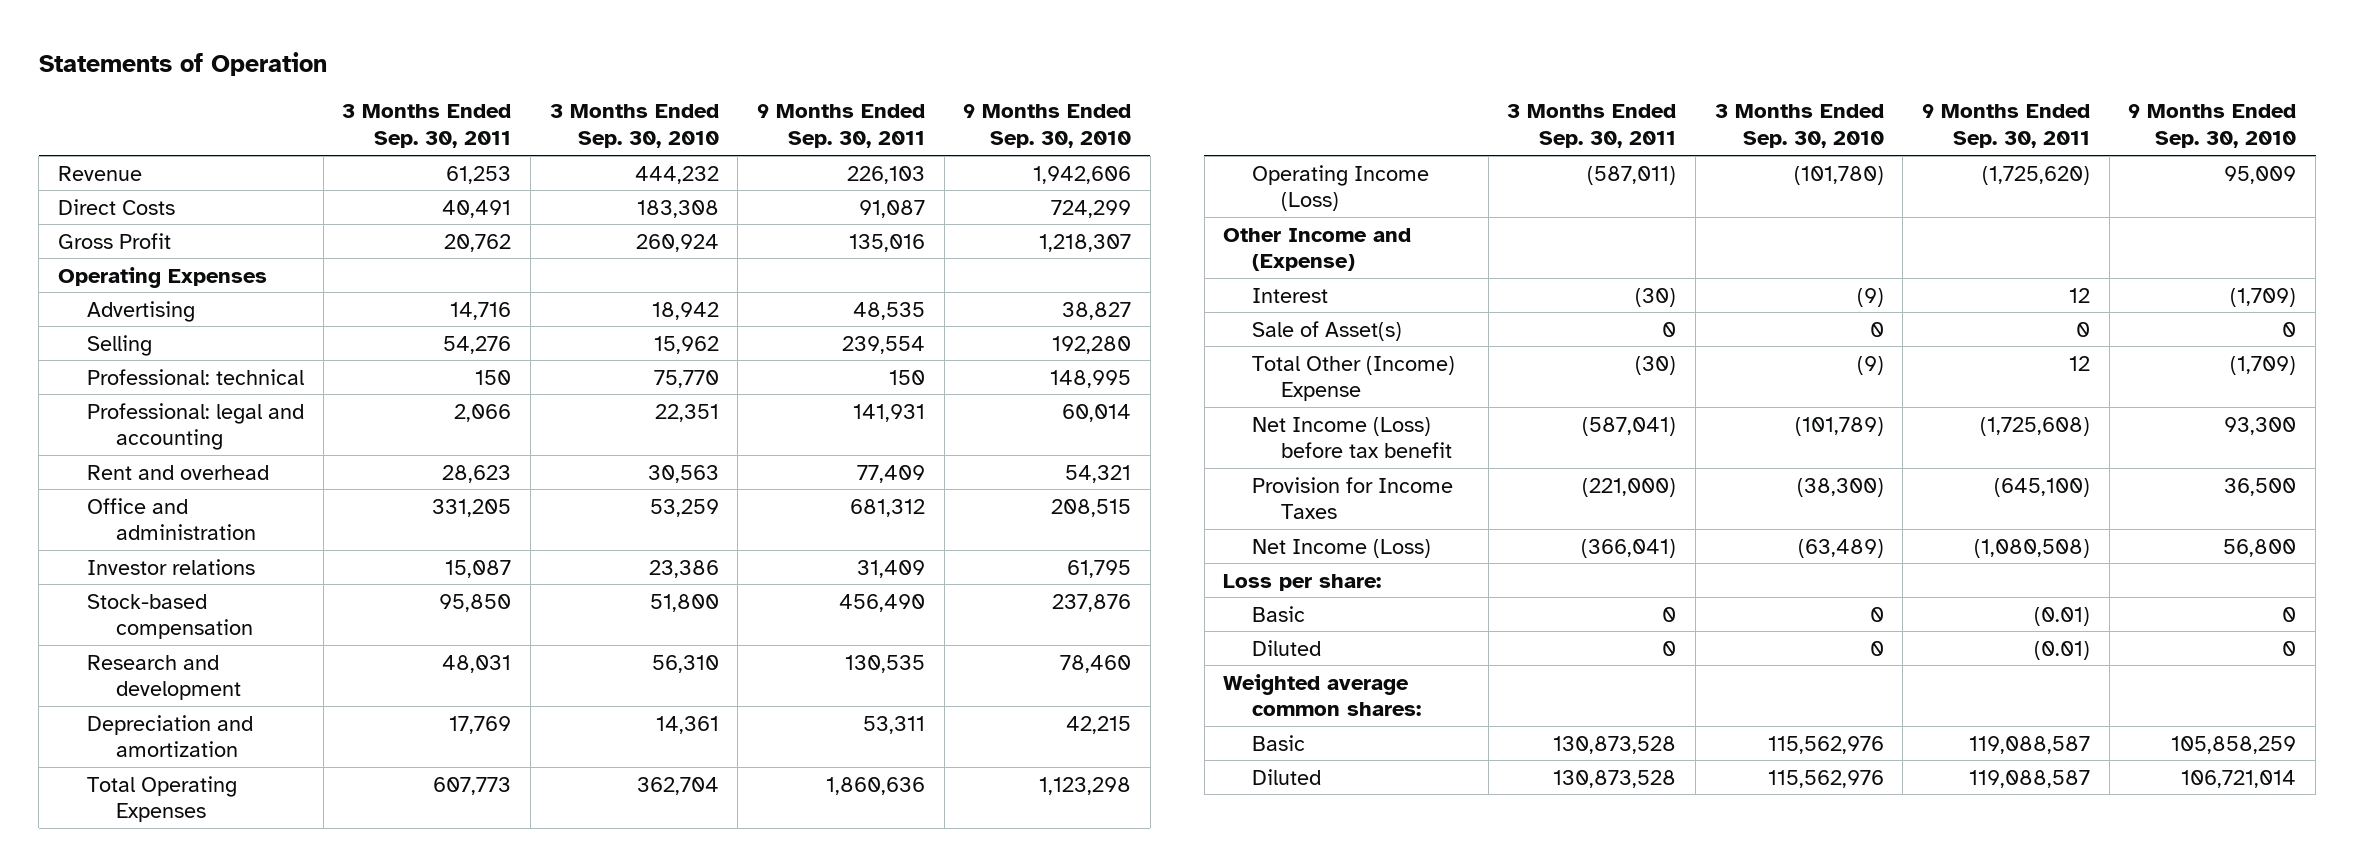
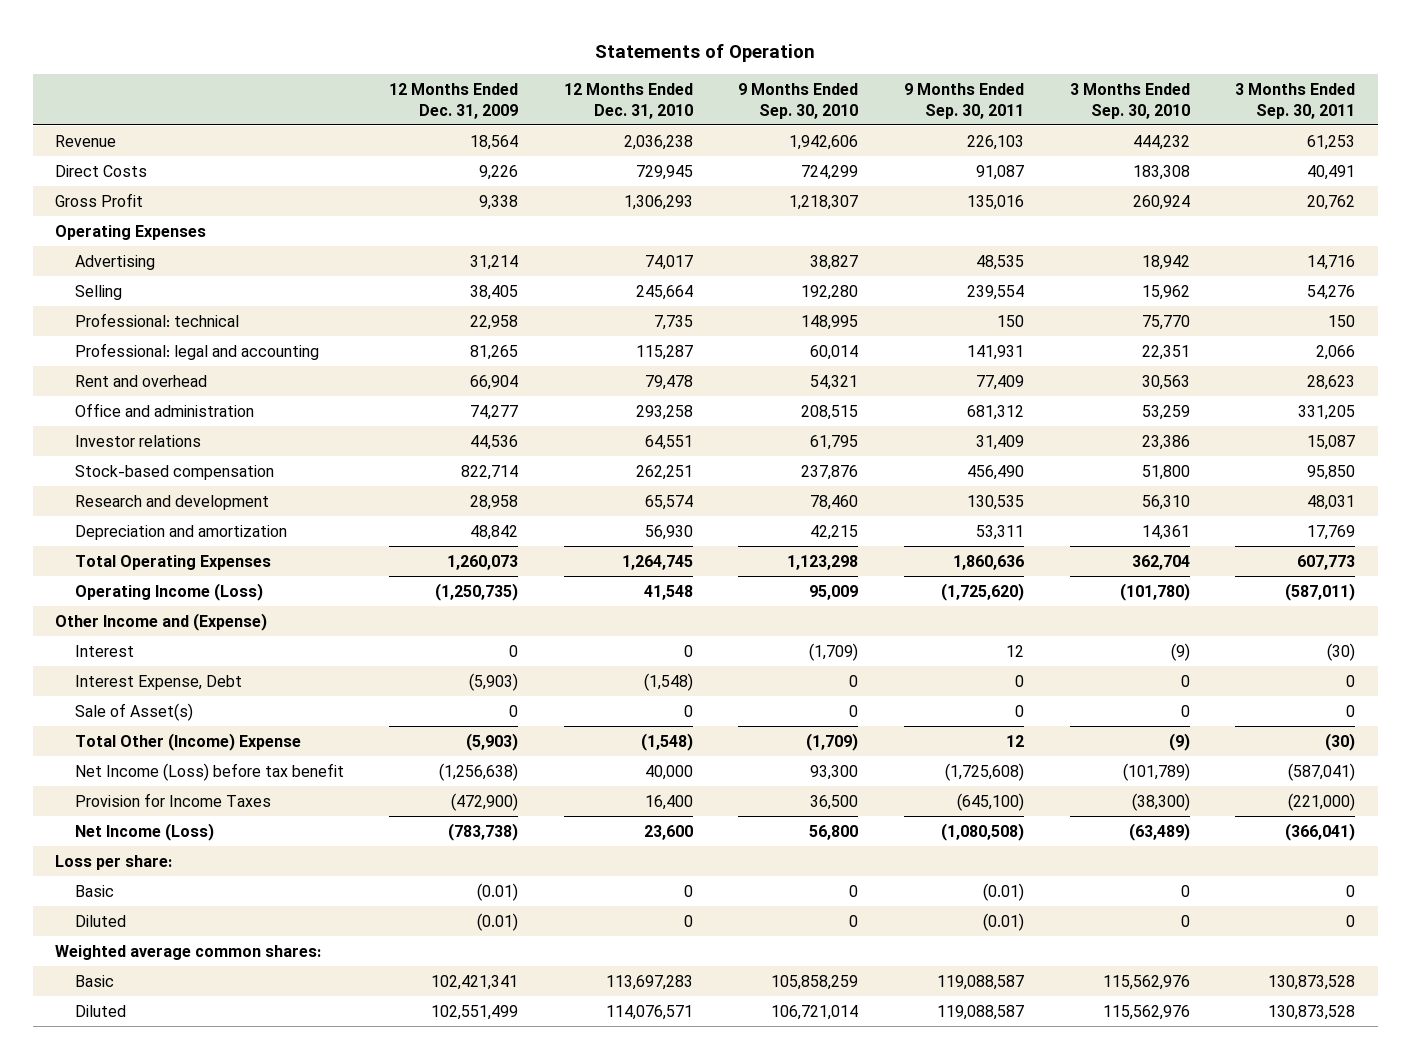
none -> [389,82,519,119] 12 Months Ended Dec. 31, 2009
none -> [563,82,693,119] 12 Months Ended Dec. 31, 2010
none -> [74,674,242,690] Interest Expense, Debt

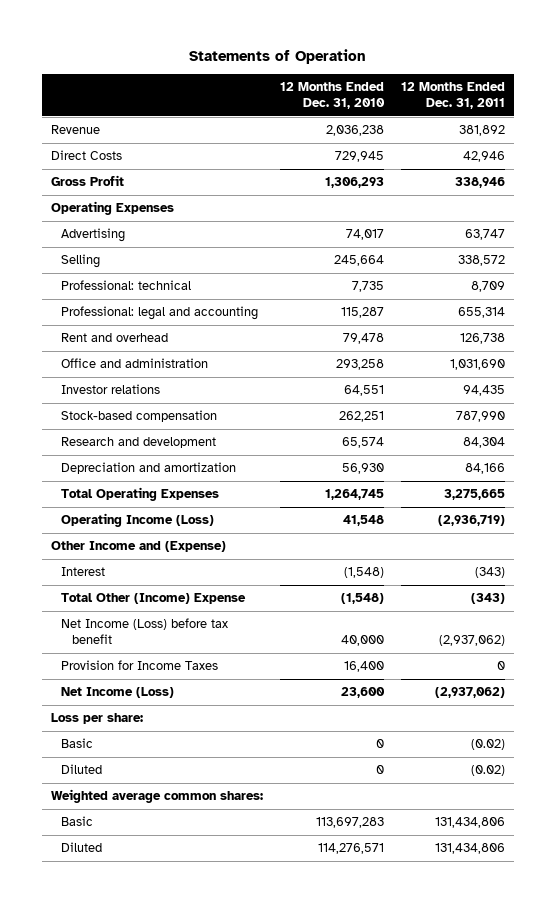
[389,82,519,119] 12 Months Ended Dec. 31, 2009 -> none
[738,82,859,119] 9 Months Ended Sep. 30, 2010 -> none
[904,82,1025,119] 9 Months Ended Sep. 30, 2011 -> none
[1069,82,1190,119] 3 Months Ended Sep. 30, 2010 -> none
[1235,82,1356,119] 3 Months Ended Sep. 30, 2011 -> none
none -> [401,81,506,109] 12 Months Ended Dec. 31, 2011
[74,674,242,690] Interest Expense, Debt -> none
[74,702,193,721] Sale of Asset(s) -> none
[683,644,693,657] 0 -> [343,567,384,579] (1,548)
[605,1004,693,1020] 114,076,571 -> [317,843,384,855] 114,276,571

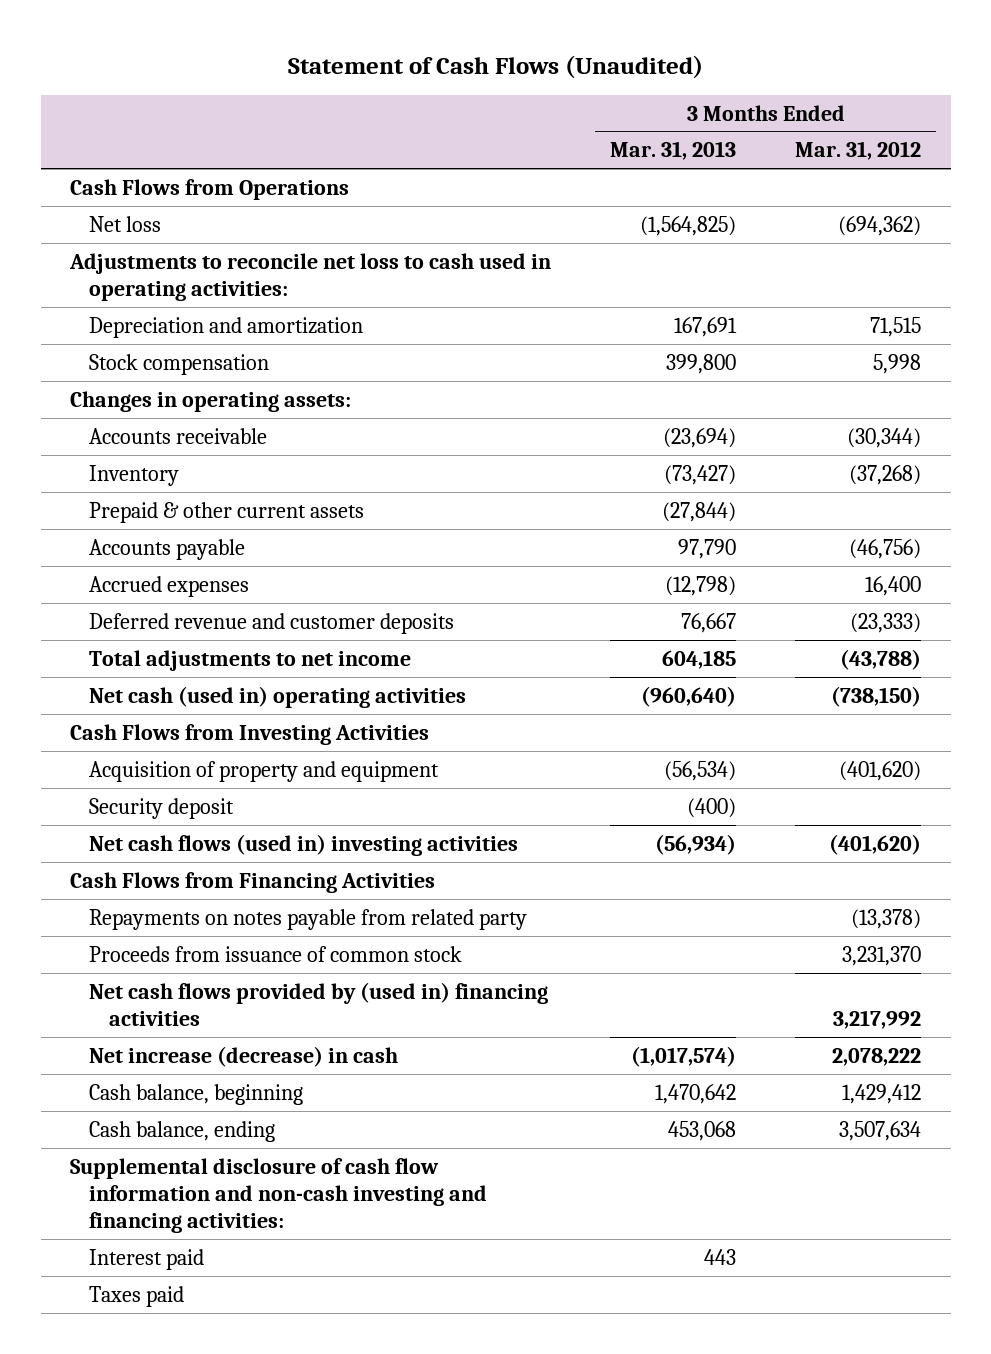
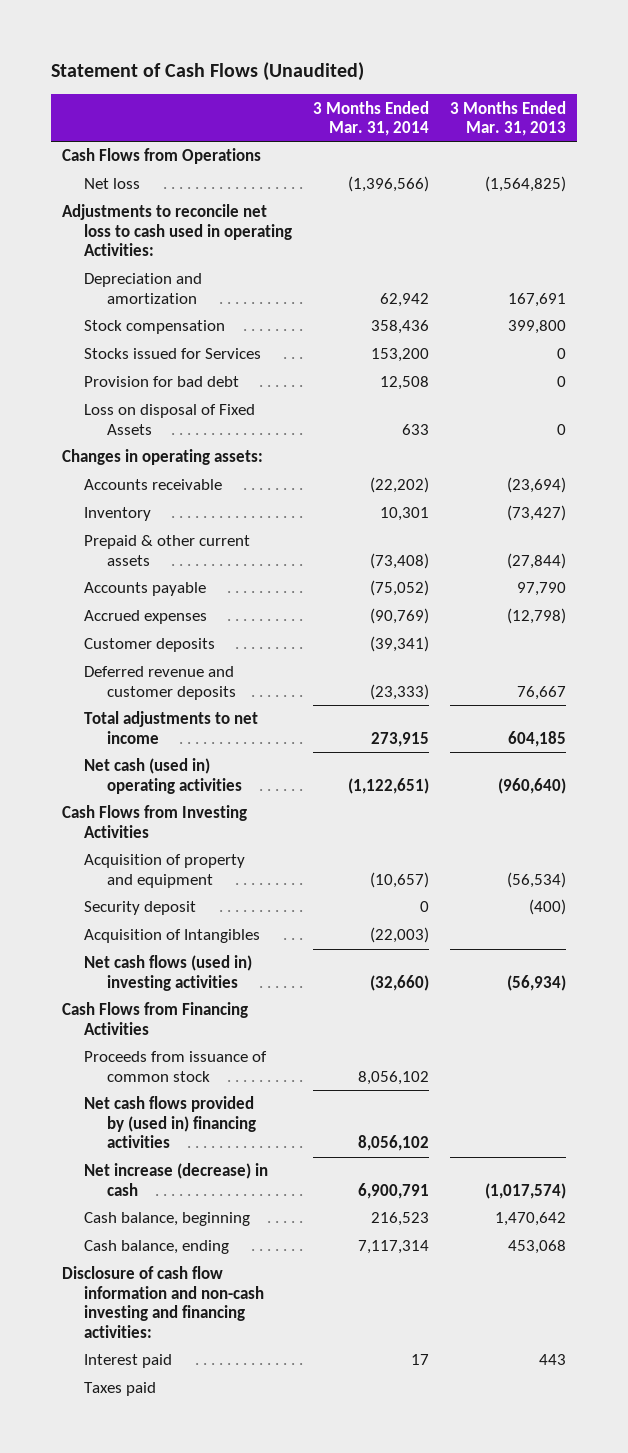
[795,141,922,161] Mar. 31, 2012 -> none
none -> [313,100,430,137] 3 Months Ended Mar. 31, 2014
[69,252,552,301] Adjustments to reconcile net loss to cash used in operating activities: -> [61,204,293,257] Adjustments to reconcile net loss to cash used in operating Activities:
none -> [84,348,262,360] Stocks issued for Services
none -> [84,376,240,388] Provision for bad debt
none -> [84,404,256,435] Loss on disposal of Fixed Assets
none -> [84,638,216,653] Customer deposits
none -> [84,929,261,944] Acquisition of Intangibles
[89,908,528,930] Repayments on notes payable from related party -> none
[70,1157,488,1234] Supplemental disclosure of cash flow information and non-cash investing and financing activities: -> [61,1266,265,1338] Disclosure of cash flow information and non-cash investing and financing activities:

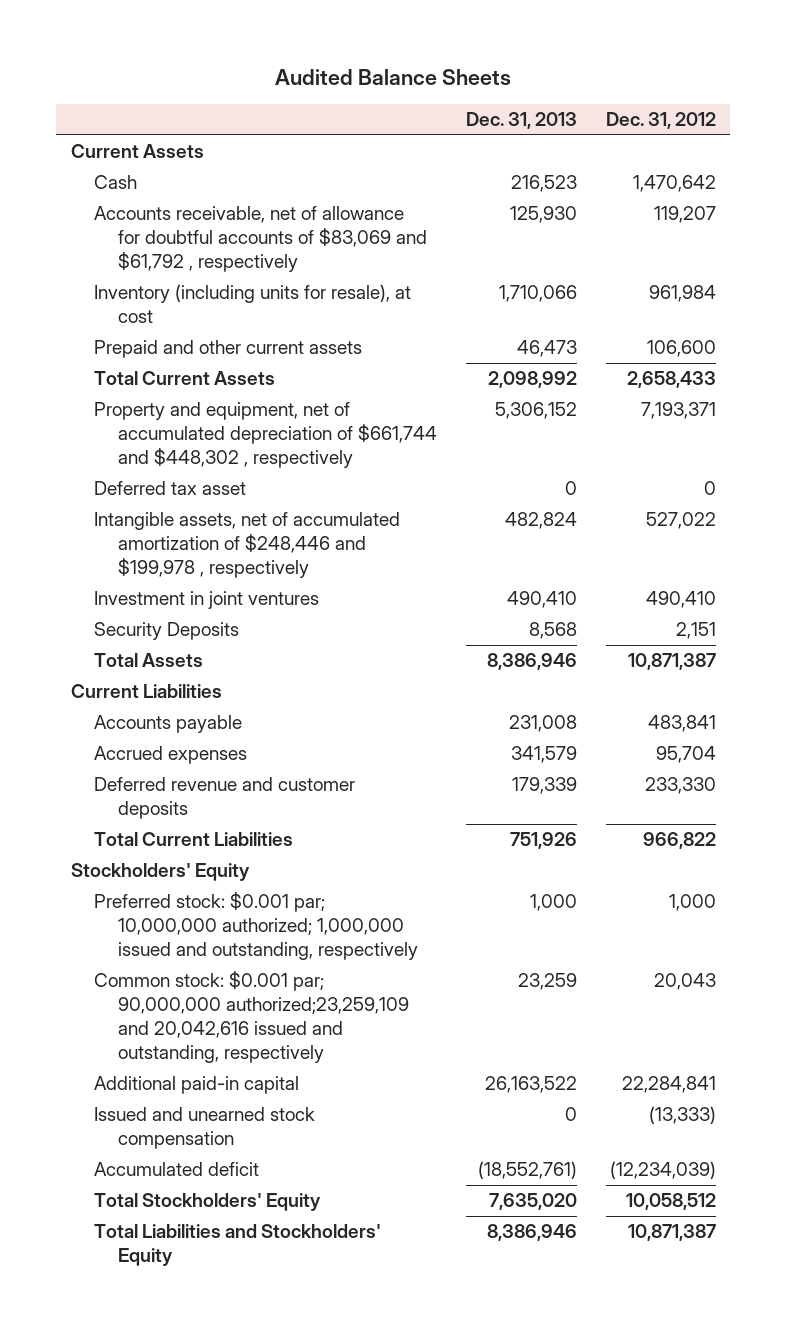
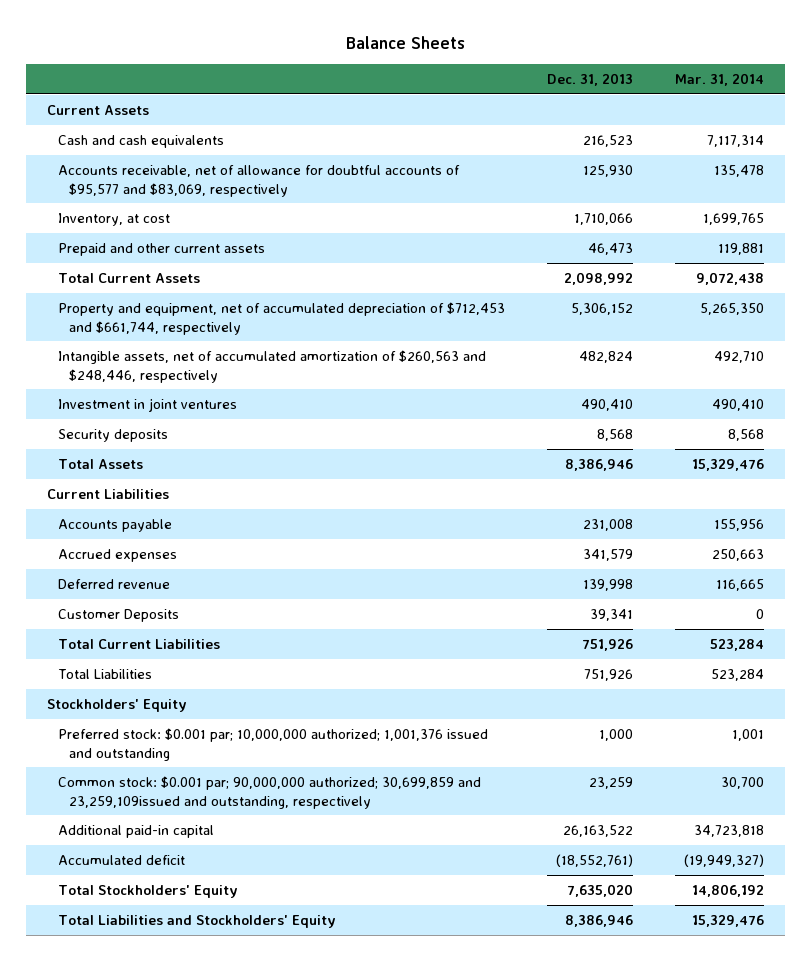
[275,69,512,86] Audited Balance Sheets -> [345,36,465,50] Balance Sheets
[605,112,716,130] Dec. 31, 2012 -> none
none -> [675,72,765,86] Mar. 31, 2014
[94,175,138,190] Cash -> [58,134,225,148] Cash and cash equivalents
[94,206,428,273] Accounts receivable, net of allowance for doubtful accounts of $83,069 and $61,792 , respectively -> [58,164,461,197] Accounts receivable, net of allowance for doubtful accounts of $95,577 and $83,069, respectively
[94,284,412,324] Inventory (including units for resale), at cost -> [58,212,171,226] Inventory, at cost
[94,481,247,496] Deferred tax asset -> none
[94,402,438,469] Property and equipment, net of accumulated depreciation of $661,744 and $448,302 , respectively -> [58,301,506,335] Property and equipment, net of accumulated depreciation of $712,453 and $661,744, respectively
[94,512,401,579] Intangible assets, net of accumulated amortization of $248,446 and $199,978 , respectively -> [58,349,487,383] Intangible assets, net of accumulated amortization of $260,563 and $248,446, respectively
[94,622,240,641] Security Deposits -> [58,428,169,442] Security deposits
[94,777,356,820] Deferred revenue and customer deposits -> [58,578,171,589] Deferred revenue
[511,777,577,795] 179,339 -> [583,578,634,591] 139,998
none -> [58,608,180,622] Customer Deposits
none -> [58,668,153,679] Total Liabilities
[94,892,419,961] Preferred stock: $0.001 par; 10,000,000 authorized; 1,000,000 issued and outstanding, respectively -> [58,727,489,761] Preferred stock: $0.001 par; 10,000,000 authorized; 1,001,376 issued and outstanding
[94,971,410,1063] Common stock: $0.001 par; 90,000,000 authorized;23,259,109 and 20,042,616 issued and outstanding, respectively -> [58,775,482,809] Common stock: $0.001 par; 90,000,000 authorized; 30,699,859 and 23,259,109issued and outstanding, respectively
[94,1107,316,1150] Issued and unearned stock compensation -> none

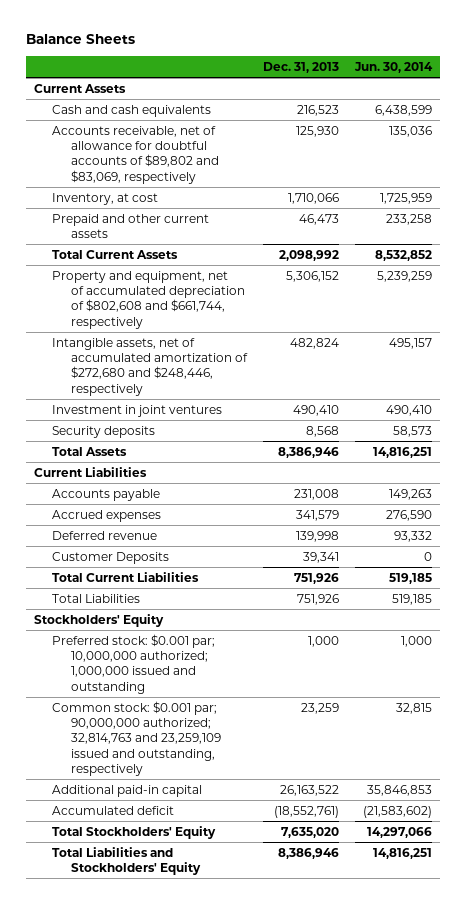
[675,72,765,86] Mar. 31, 2014 -> none
none -> [353,61,433,73] Jun. 30, 2014
[58,164,461,197] Accounts receivable, net of allowance for doubtful accounts of $95,577 and $83,069, respectively -> [52,125,219,184] Accounts receivable, net of allowance for doubtful accounts of $89,802 and $83,069, respectively
[58,301,506,335] Property and equipment, net of accumulated depreciation of $712,453 and $661,744, respectively -> [52,270,245,329] Property and equipment, net of accumulated depreciation of $802,608 and $661,744, respectively
[58,349,487,383] Intangible assets, net of accumulated amortization of $260,563 and $248,446, respectively -> [52,337,248,396] Intangible assets, net of accumulated amortization of $272,680 and $248,446, respectively
[58,727,489,761] Preferred stock: $0.001 par; 10,000,000 authorized; 1,001,376 issued and outstanding -> [52,633,216,694] Preferred stock: $0.001 par; 10,000,000 authorized; 1,000,000 issued and outstanding
[58,775,482,809] Common stock: $0.001 par; 90,000,000 authorized; 30,699,859 and 23,259,109issued and outstanding, respectively -> [52,700,221,777] Common stock: $0.001 par; 90,000,000 authorized; 32,814,763 and 23,259,109 issued and outstanding, respectively

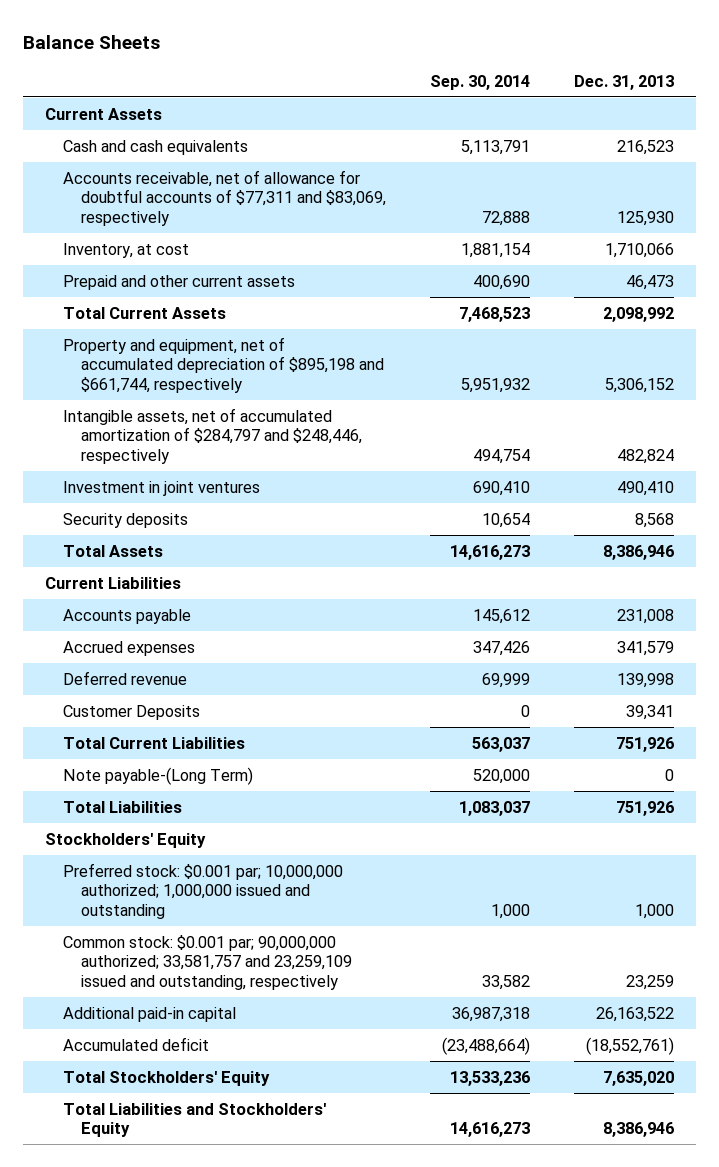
[353,61,433,73] Jun. 30, 2014 -> none
none -> [429,74,530,90] Sep. 30, 2014
[52,125,219,184] Accounts receivable, net of allowance for doubtful accounts of $89,802 and $83,069, respectively -> [63,169,387,226] Accounts receivable, net of allowance for doubtful accounts of $77,311 and $83,069, respectively
[52,270,245,329] Property and equipment, net of accumulated depreciation of $802,608 and $661,744, respectively -> [63,336,385,393] Property and equipment, net of accumulated depreciation of $895,198 and $661,744, respectively
[52,337,248,396] Intangible assets, net of accumulated amortization of $272,680 and $248,446, respectively -> [63,407,363,464] Intangible assets, net of accumulated amortization of $284,797 and $248,446, respectively
none -> [63,766,254,785] Note payable-(Long Term)
[52,700,221,777] Common stock: $0.001 par; 90,000,000 authorized; 32,814,763 and 23,259,109 issued and outstanding, respectively -> [63,934,353,990] Common stock: $0.001 par; 90,000,000 authorized; 33,581,757 and 23,259,109 issued and outstanding, respectively

